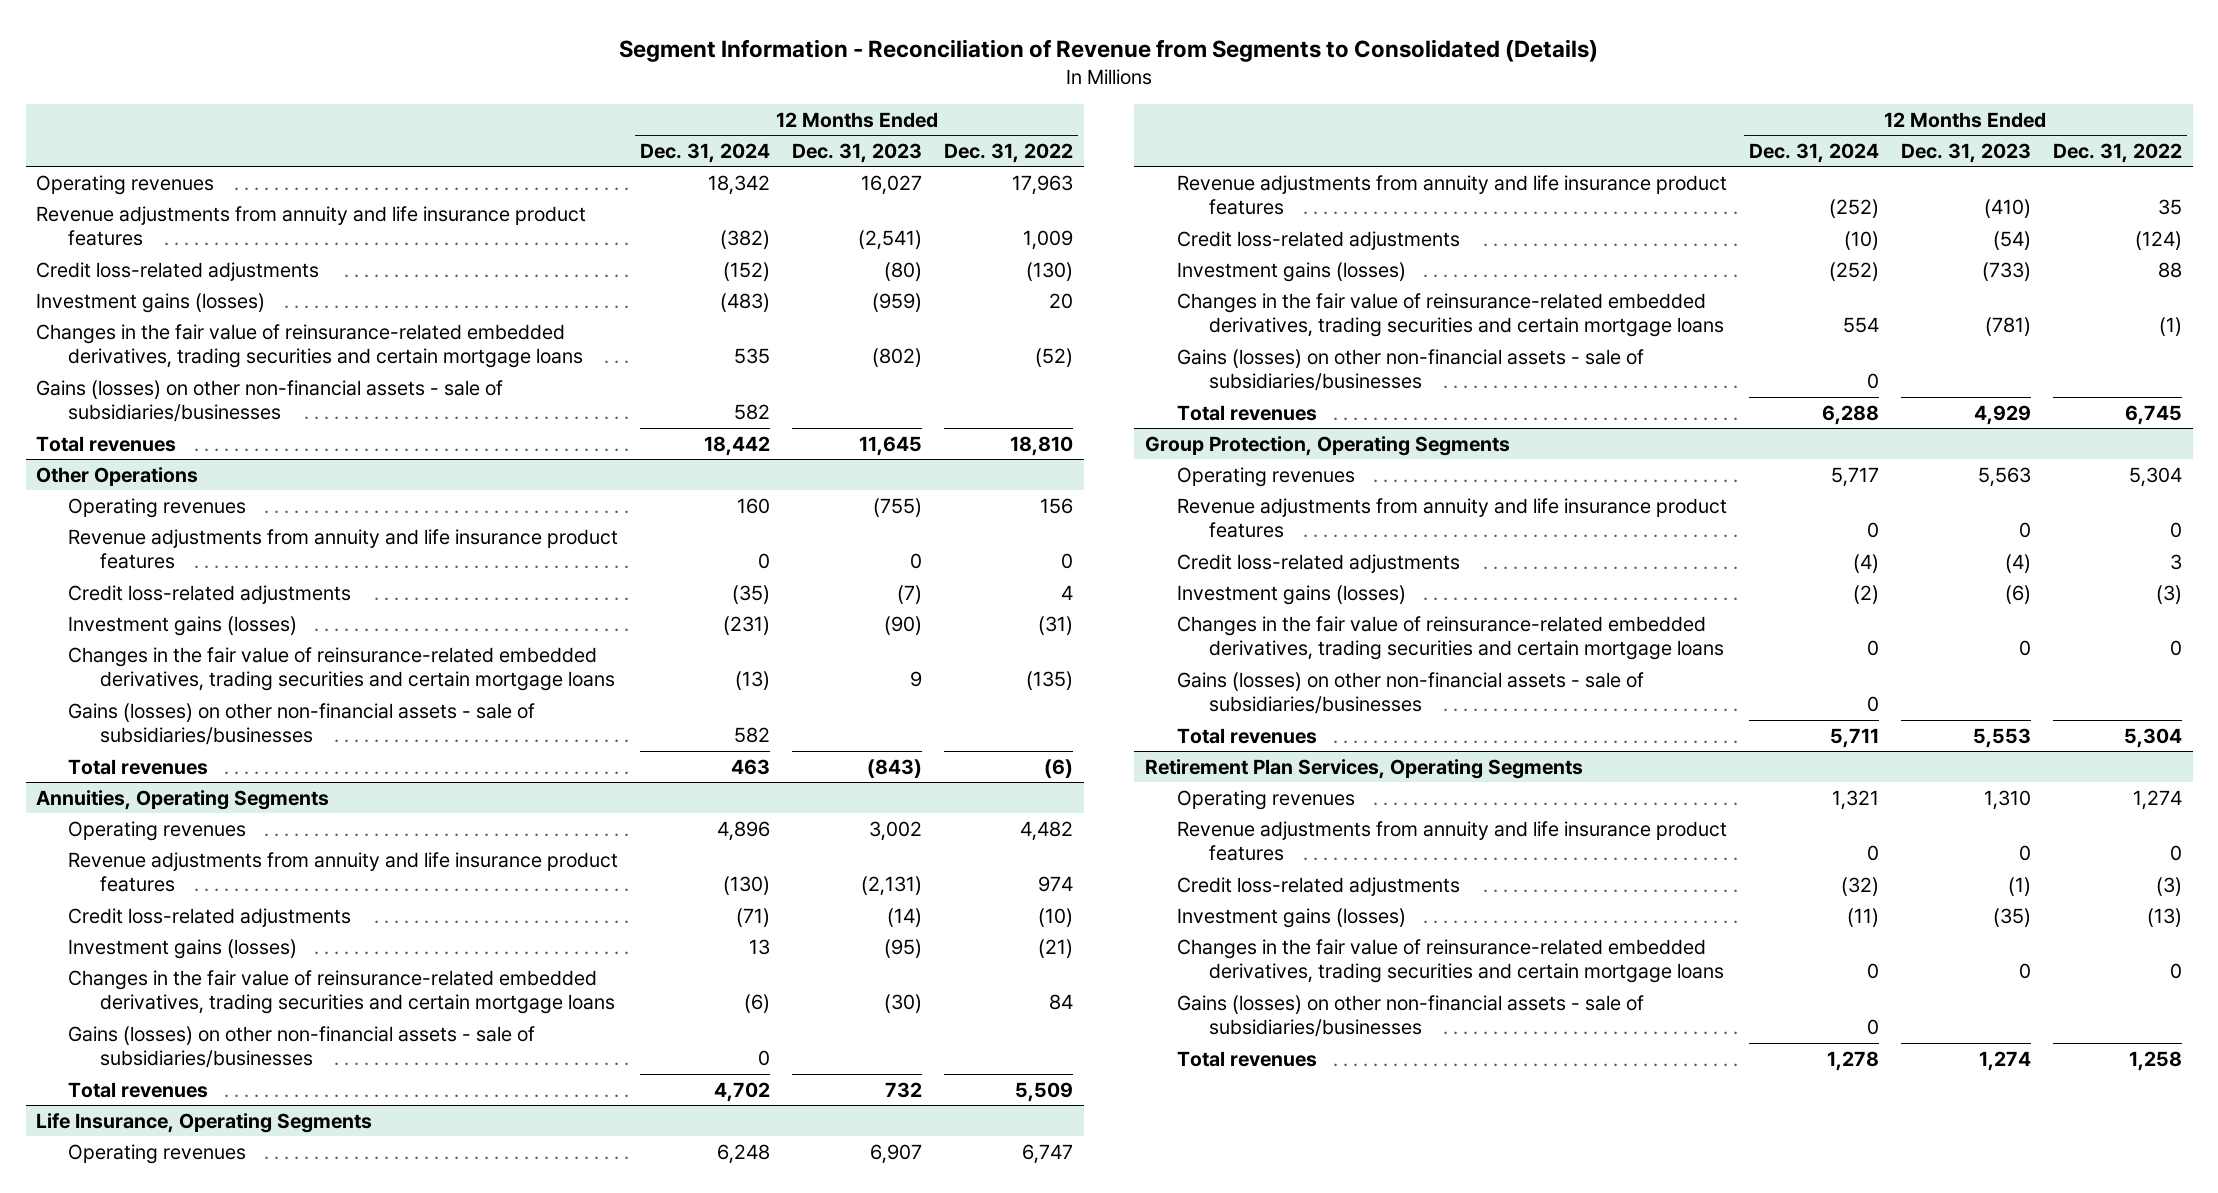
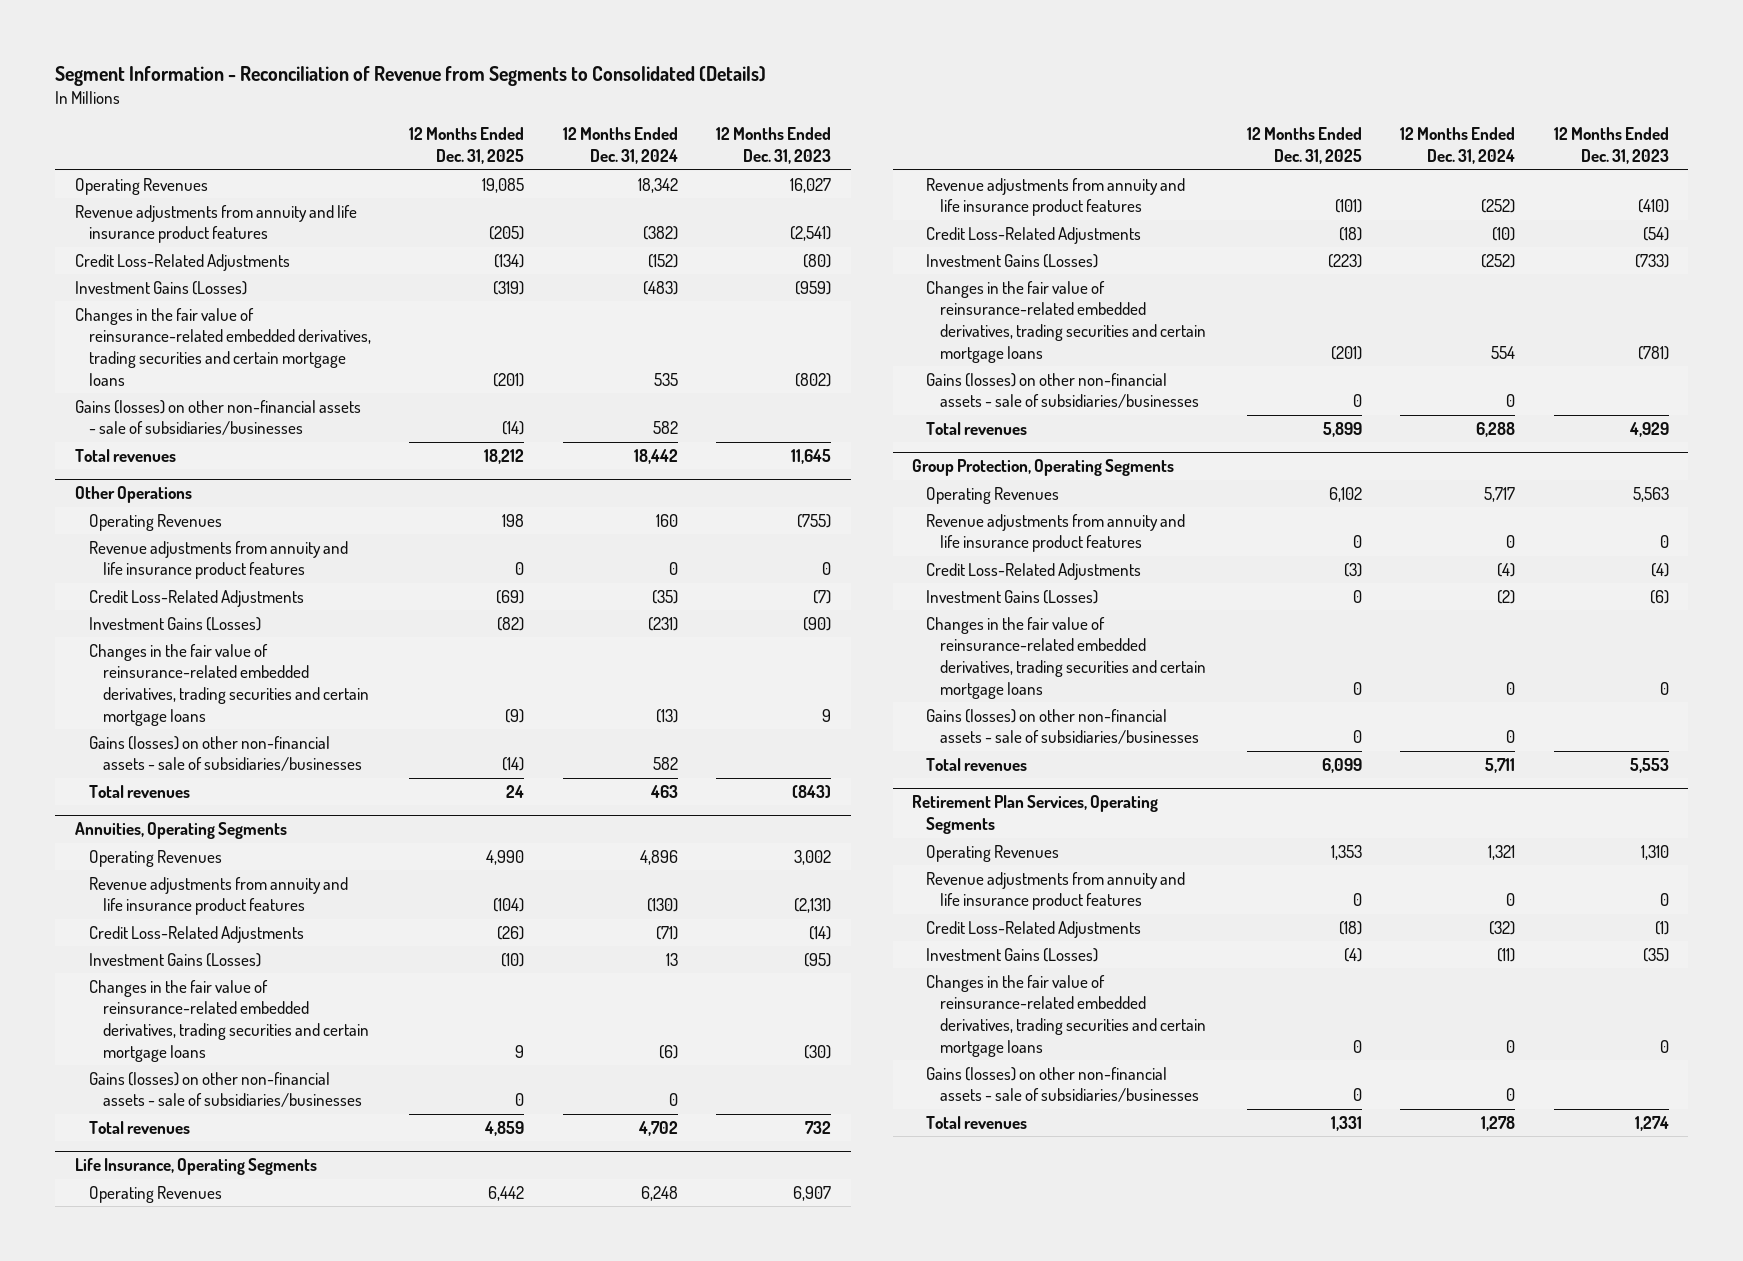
[944,142,1074,163] Dec. 31, 2022 -> none
none -> [409,127,525,165] 12 Months Ended Dec. 31, 2025
[36,174,215,195] Operating revenues -> [74,177,208,195] Operating Revenues
[36,261,320,281] Credit loss-related adjustments -> [74,253,290,271] Credit Loss-Related Adjustments
[36,292,266,313] Investment gains (losses) -> [74,280,247,295] Investment Gains (Losses)
[68,497,247,518] Operating revenues -> [88,513,222,531] Operating Revenues
[68,584,352,604] Credit loss-related adjustments -> [88,589,304,607] Credit Loss-Related Adjustments
[68,615,298,636] Investment gains (losses) -> [88,616,261,631] Investment Gains (Losses)
[68,820,247,841] Operating revenues -> [88,849,222,867] Operating Revenues
[68,907,352,927] Credit loss-related adjustments -> [88,925,304,943] Credit Loss-Related Adjustments
[68,938,298,959] Investment gains (losses) -> [88,952,261,967] Investment Gains (Losses)
[68,1143,247,1164] Operating revenues -> [88,1185,222,1203] Operating Revenues
[1177,230,1461,250] Credit loss-related adjustments -> [926,226,1142,244] Credit Loss-Related Adjustments
[1177,261,1407,282] Investment gains (losses) -> [926,253,1099,268] Investment Gains (Losses)
[1177,466,1356,487] Operating revenues -> [926,486,1060,504] Operating Revenues
[1177,553,1461,573] Credit loss-related adjustments -> [926,562,1142,580] Credit Loss-Related Adjustments
[1177,584,1407,605] Investment gains (losses) -> [926,589,1099,604] Investment Gains (Losses)
[1177,789,1356,810] Operating revenues -> [926,844,1060,862] Operating Revenues
[1177,876,1461,896] Credit loss-related adjustments -> [926,920,1142,938] Credit Loss-Related Adjustments
[1177,907,1407,928] Investment gains (losses) -> [926,947,1099,962] Investment Gains (Losses)

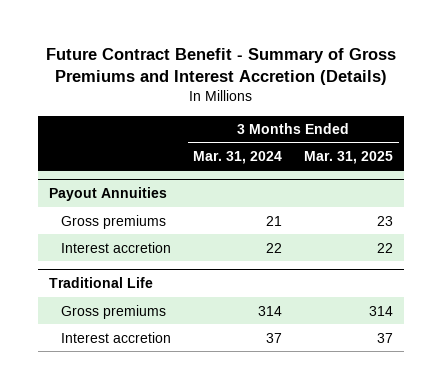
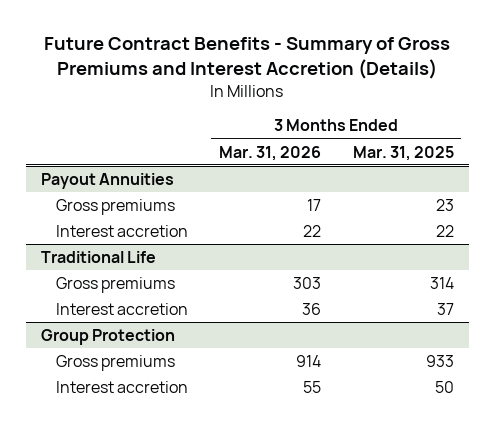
[46,48,397,86] Future Contract Benefit - Summary of Gross Premiums and Interest Accretion (Details) -> [44,37,451,80] Future Contract Benefits - Summary of Gross Premiums and Interest Accretion (Details)
[193,151,283,165] Mar. 31, 2024 -> none
none -> [219,145,322,161] Mar. 31, 2026
none -> [41,328,176,345] Group Protection
none -> [55,354,175,371] Gross premiums
none -> [55,380,188,393] Interest accretion

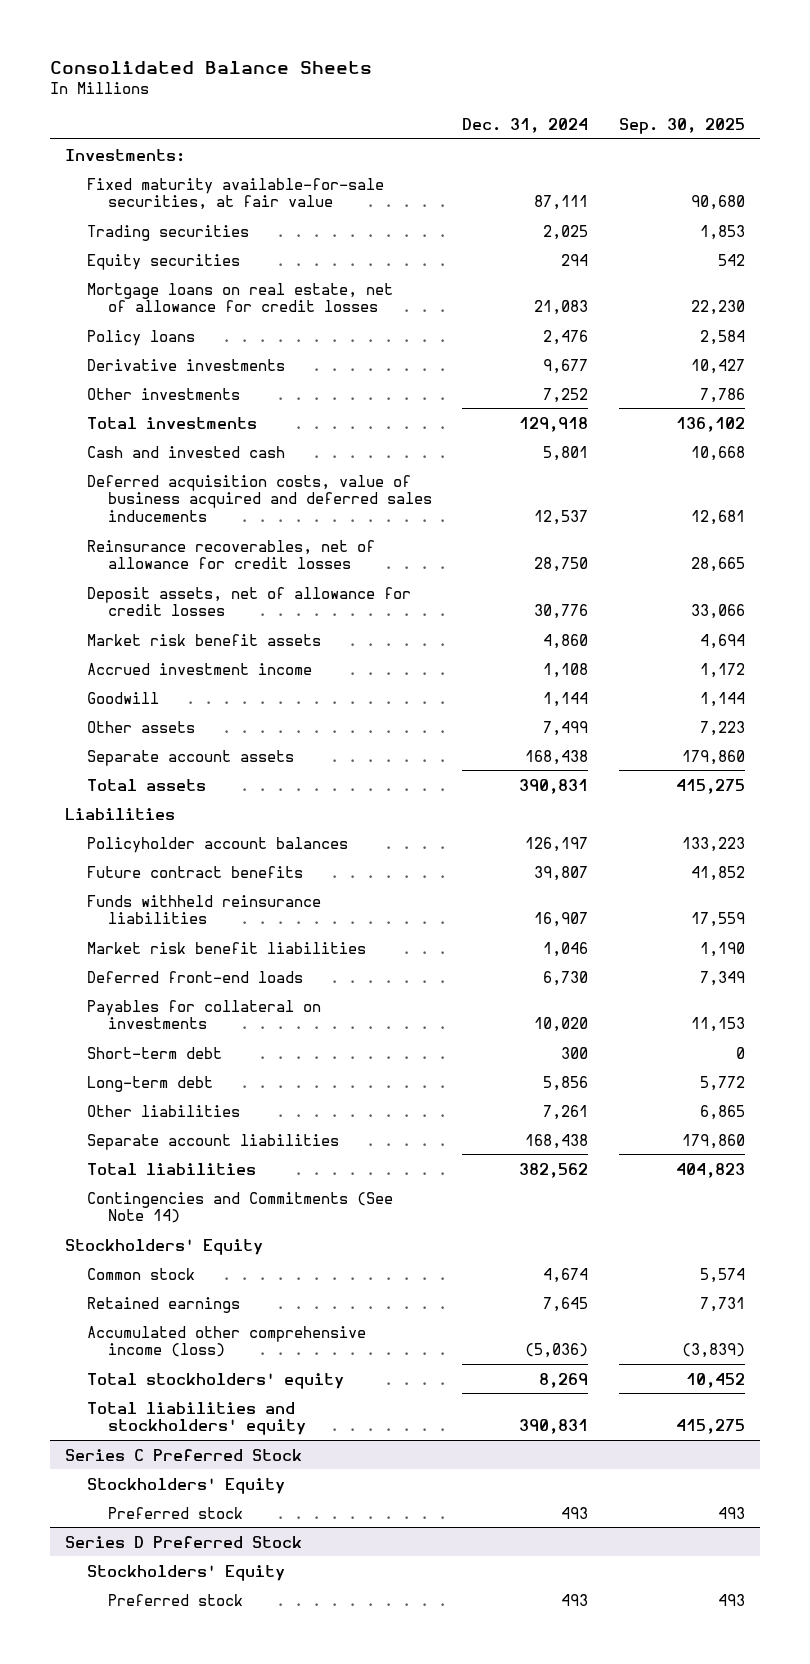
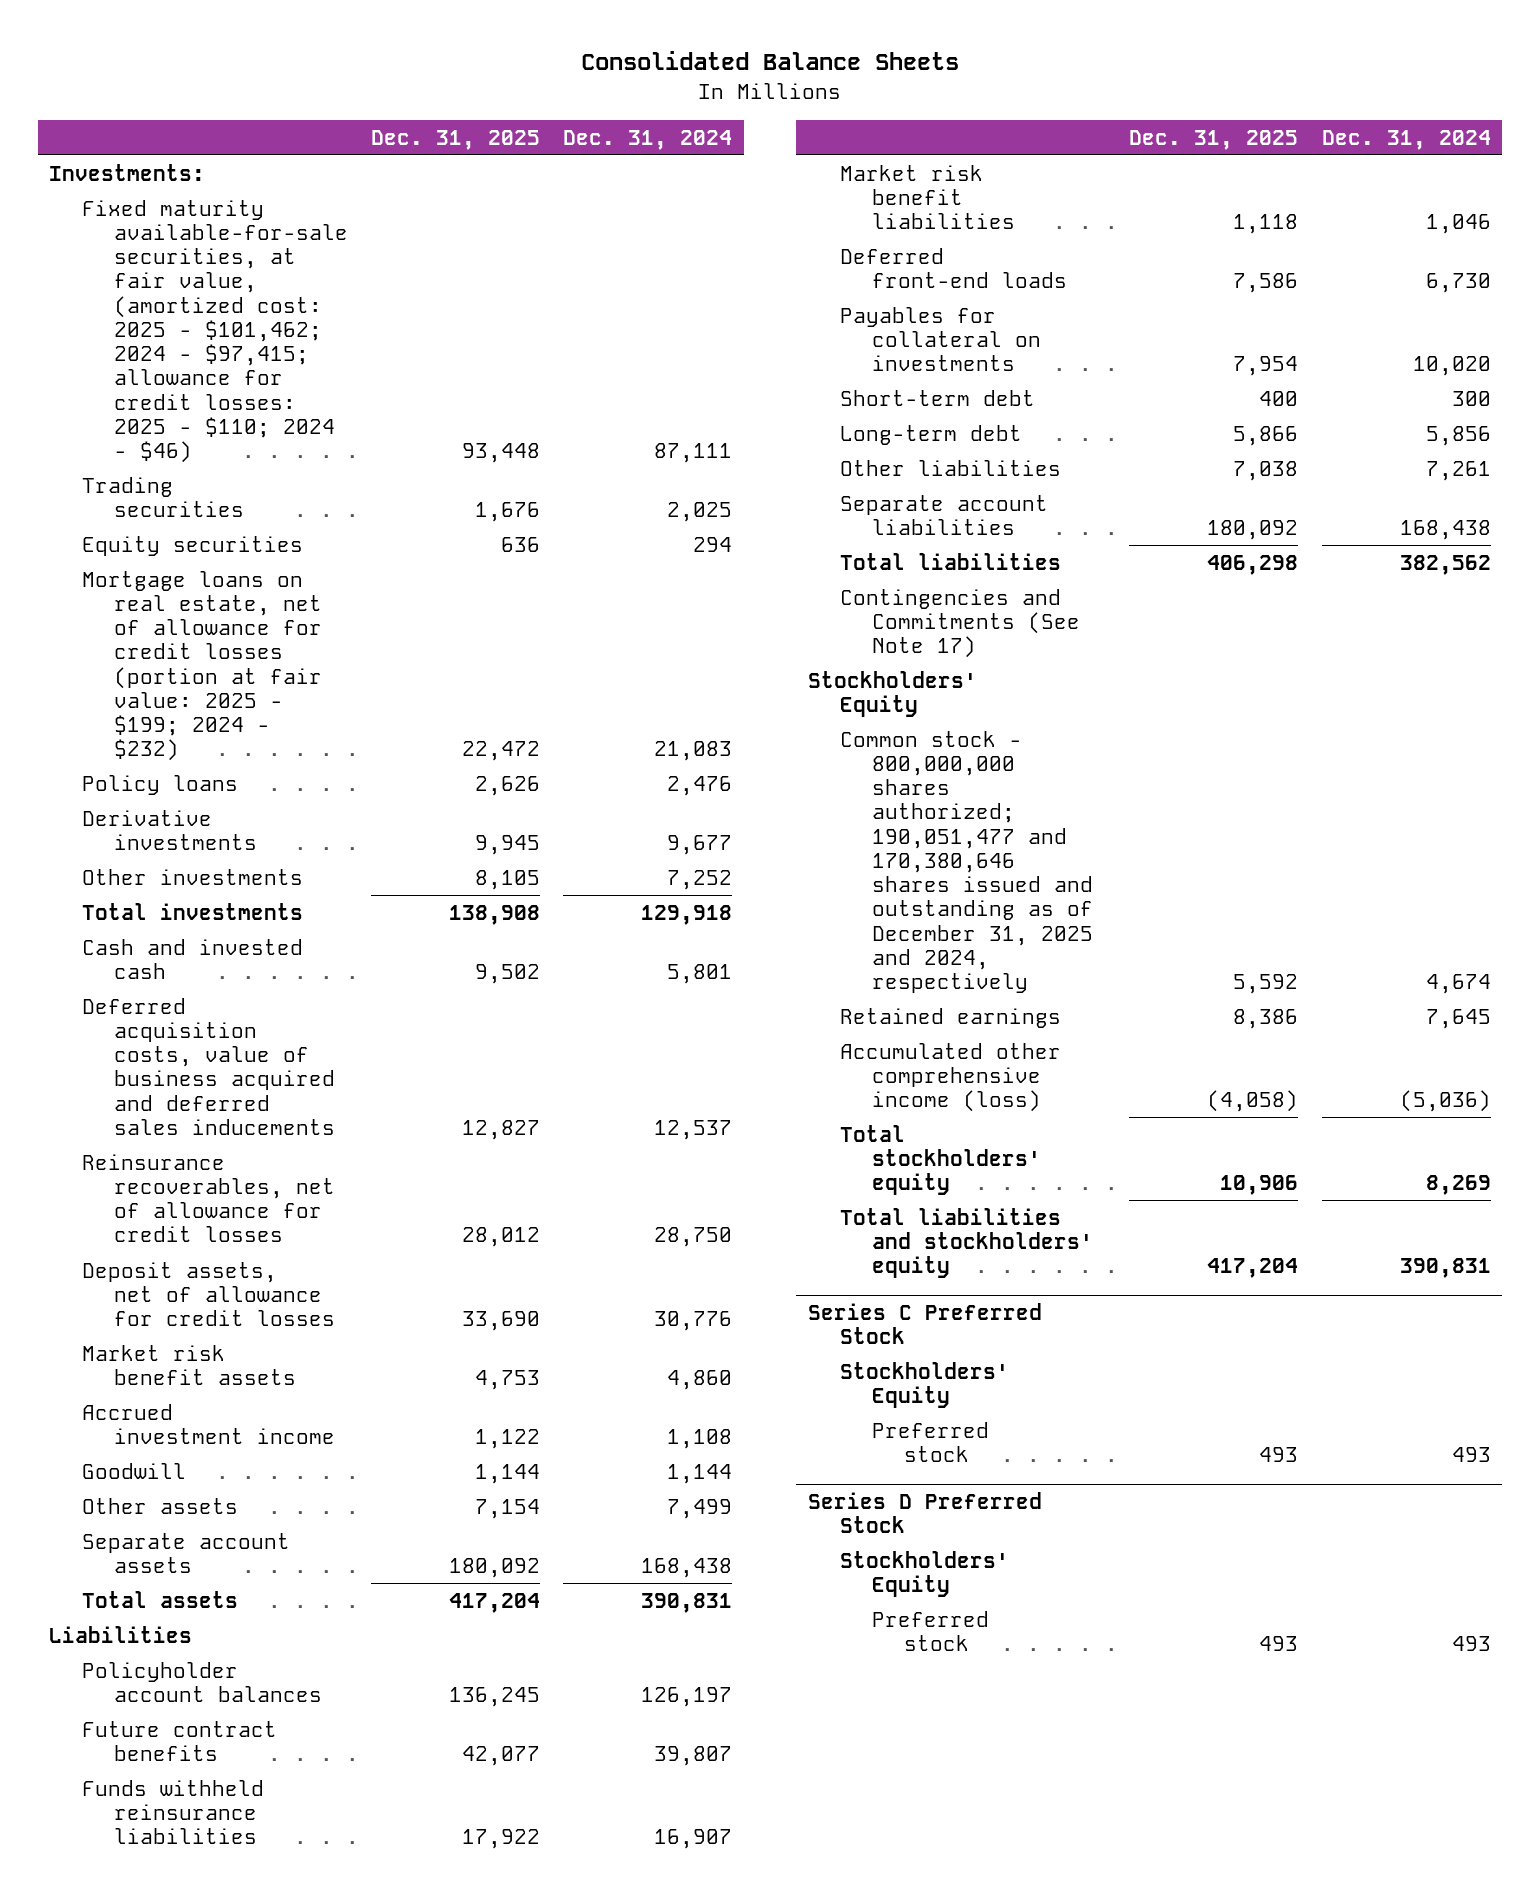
[618,117,745,134] Sep. 30, 2025 -> none
none -> [370,129,540,150] Dec. 31, 2025
[86,177,384,211] Fixed maturity available-for-sale securities, at fair value -> [81,199,348,464] Fixed maturity available-for-sale securities, at fair value, (amortized cost: 2025 - $101,462; 2024 - $97,415; allowance for credit losses: 2025 - $110; 2024 - $46)
[86,282,393,313] Mortgage loans on real estate, net of allowance for credit losses -> [81,570,322,762] Mortgage loans on real estate, net of allowance for credit losses (portion at fair value: 2025 - $199; 2024 - $232)
[86,1191,393,1224] Contingencies and Commitments (See Note 14) -> [839,588,1081,659] Contingencies and Commitments (See Note 17)
[86,1267,195,1280] Common stock -> [839,730,1094,994] Common stock - 800,000,000 shares authorized; 190,051,477 and 170,380,646 shares issued and outstanding as of December 31, 2025 and 2024, respectively

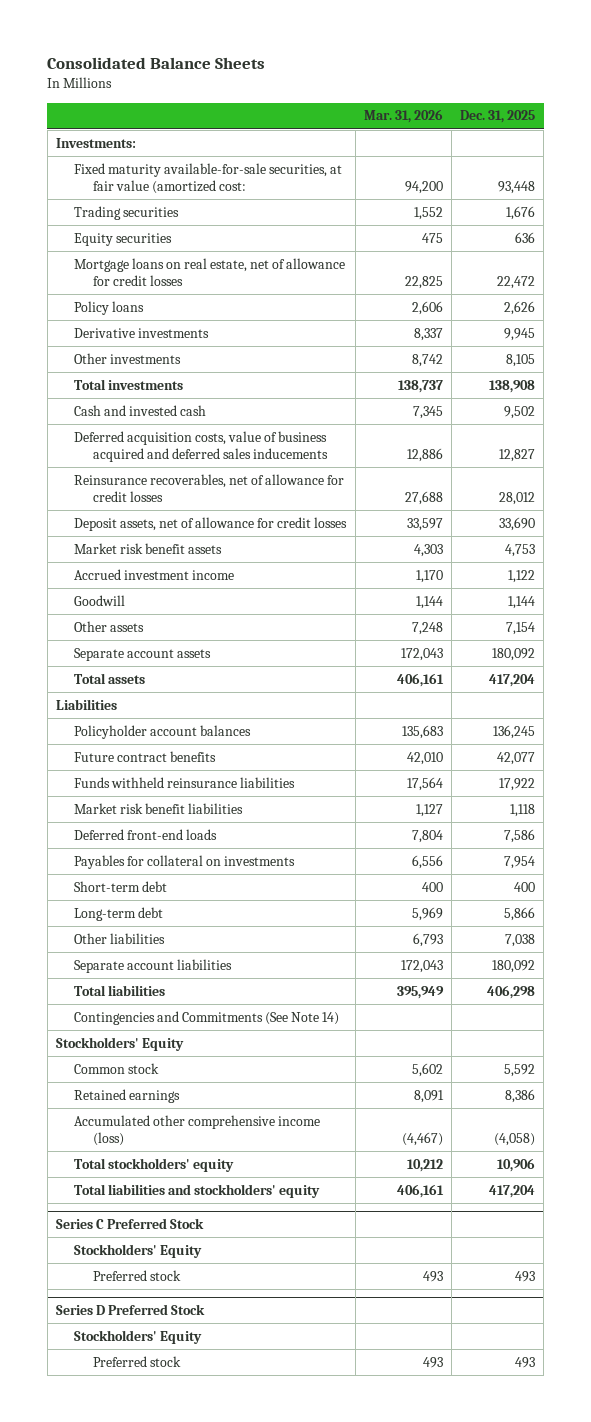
[563,129,733,150] Dec. 31, 2024 -> none
none -> [363,109,443,124] Mar. 31, 2026
[81,199,348,464] Fixed maturity available-for-sale securities, at fair value, (amortized cost: 2025 - $101,462; 2024 - $97,415; allowance for credit losses: 2025 - $110; 2024 - $46) -> [74,162,343,194] Fixed maturity available-for-sale securities, at fair value (amortized cost:
[81,570,322,762] Mortgage loans on real estate, net of allowance for credit losses (portion at fair value: 2025 - $199; 2024 - $232) -> [74,257,346,286] Mortgage loans on real estate, net of allowance for credit losses
[839,588,1081,659] Contingencies and Commitments (See Note 17) -> [74,1010,340,1025] Contingencies and Commitments (See Note 14)
[839,730,1094,994] Common stock - 800,000,000 shares authorized; 190,051,477 and 170,380,646 shares issued and outstanding as of December 31, 2025 and 2024, respectively -> [74,1062,160,1074] Common stock

